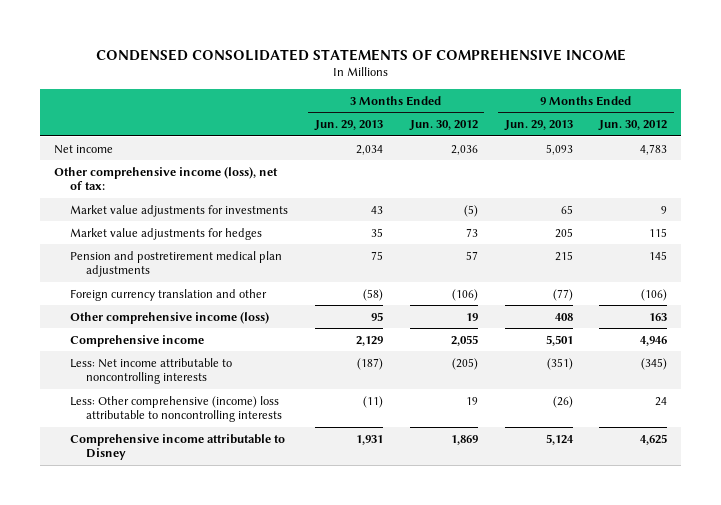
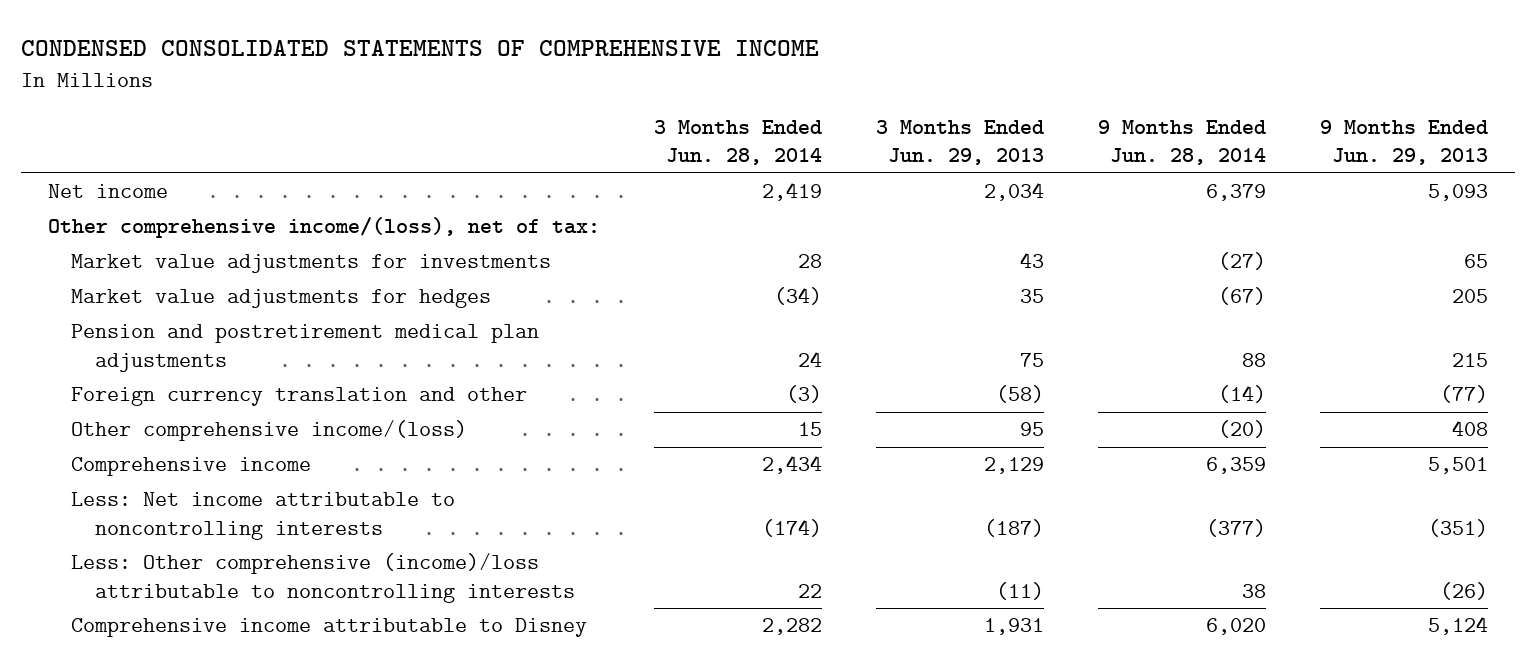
[408,120,478,132] Jun. 30, 2012 -> none
[598,120,668,132] Jun. 30, 2012 -> none
none -> [654,119,823,165] 3 Months Ended Jun. 28, 2014
none -> [1098,119,1267,165] 9 Months Ended Jun. 28, 2014
[53,166,278,191] Other comprehensive income (loss), net of tax: -> [48,217,601,239] Other comprehensive income/(loss), net of tax:
[69,311,269,324] Other comprehensive income (loss) -> [71,420,468,442] Other comprehensive income/(loss)
[69,395,282,423] Less: Other comprehensive (income) loss attributable to noncontrolling interests -> [71,553,575,603] Less: Other comprehensive (income)/loss attributable to noncontrolling interests

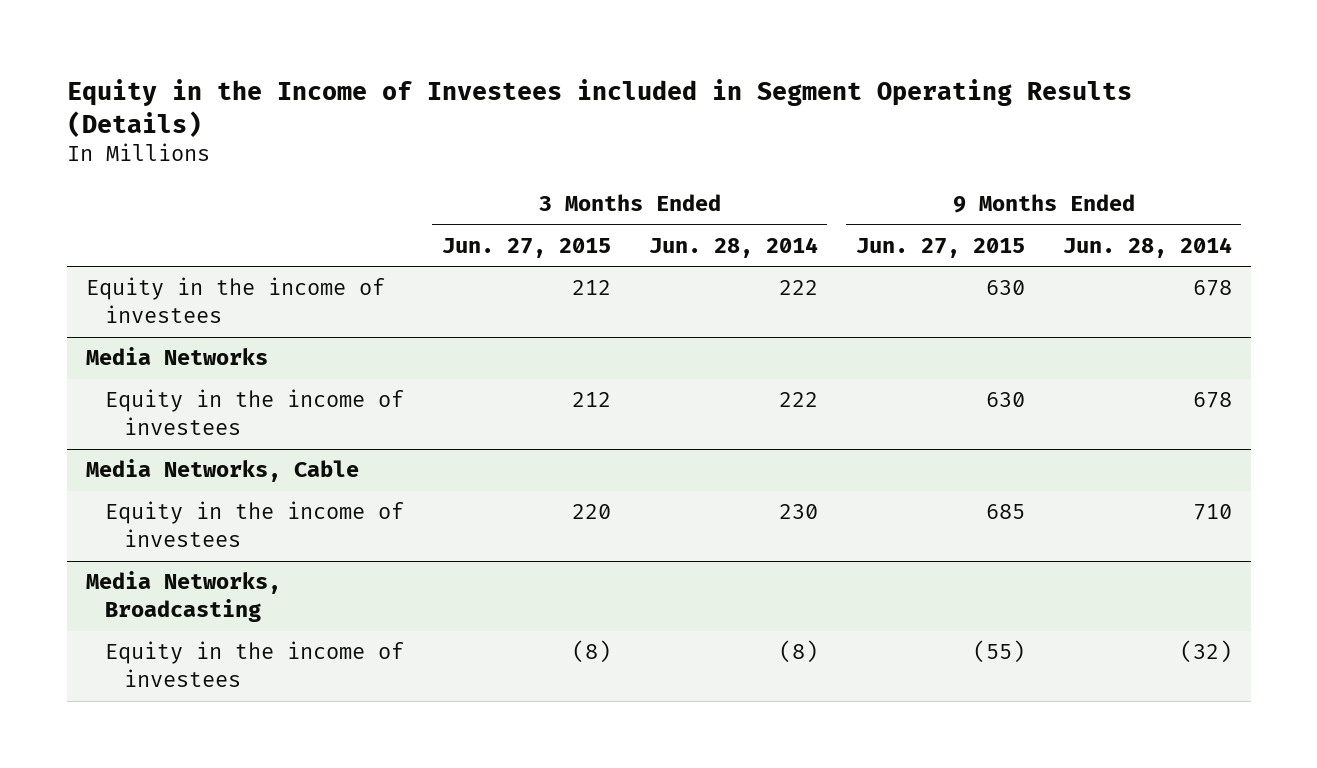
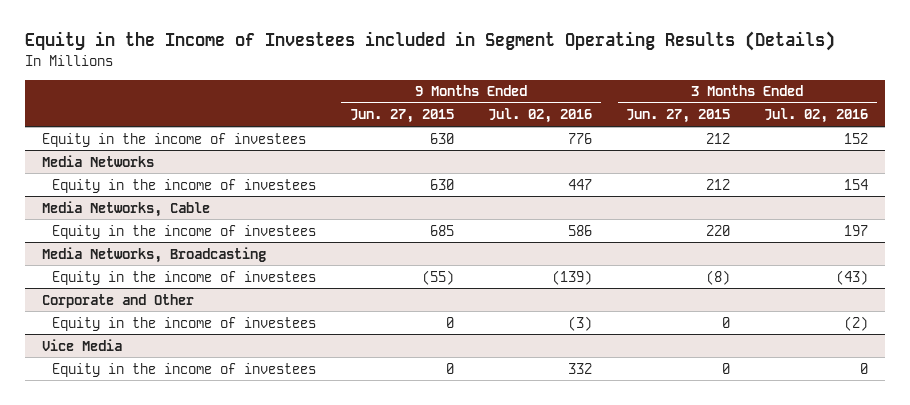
[648,236,818,258] Jun. 28, 2014 -> none
[1062,236,1232,258] Jun. 28, 2014 -> none
none -> [487,108,592,124] Jul. 02, 2016
none -> [764,108,869,124] Jul. 02, 2016
none -> [41,293,194,308] Corporate and Other
none -> [51,316,316,331] Equity in the income of investees
none -> [41,338,122,351] Vice Media
none -> [51,362,316,377] Equity in the income of investees

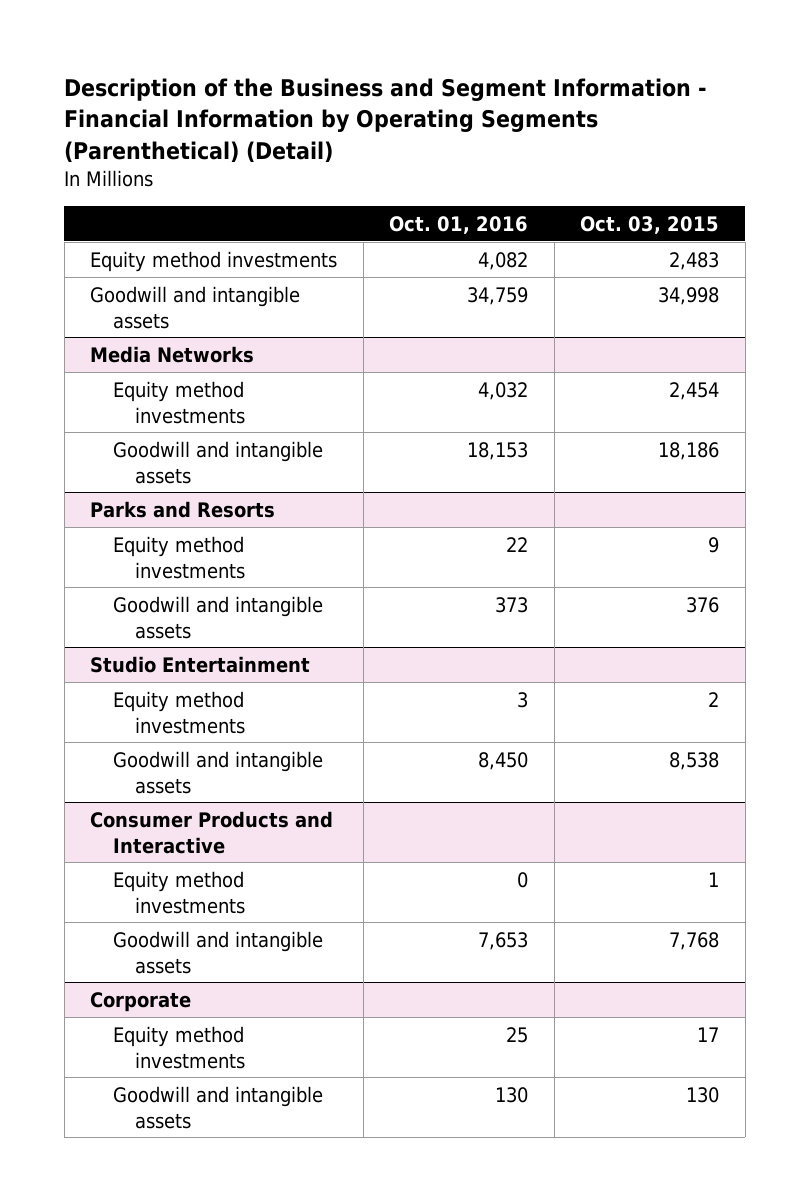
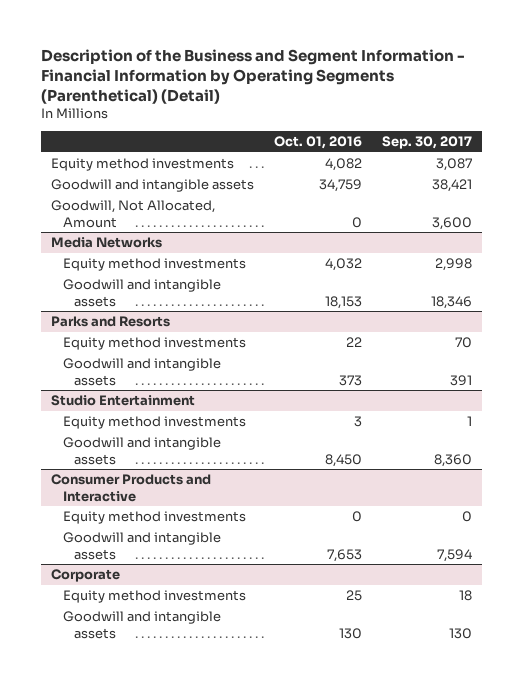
[580,215,720,234] Oct. 03, 2015 -> none
none -> [381,136,472,150] Sep. 30, 2017
none -> [51,200,216,228] Goodwill, Not Allocated, Amount

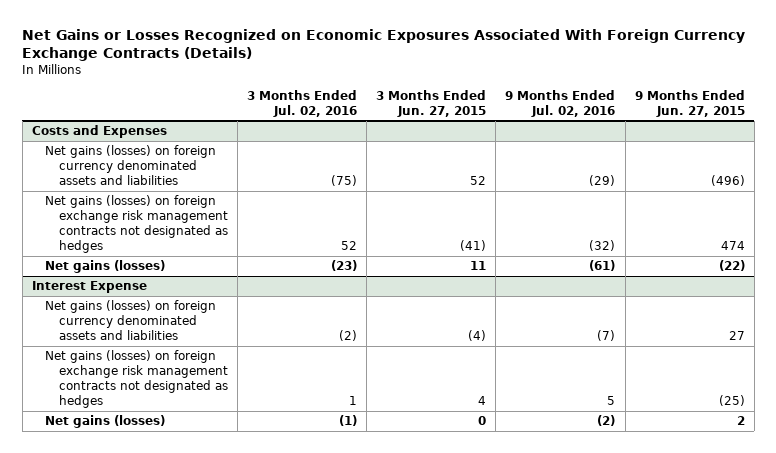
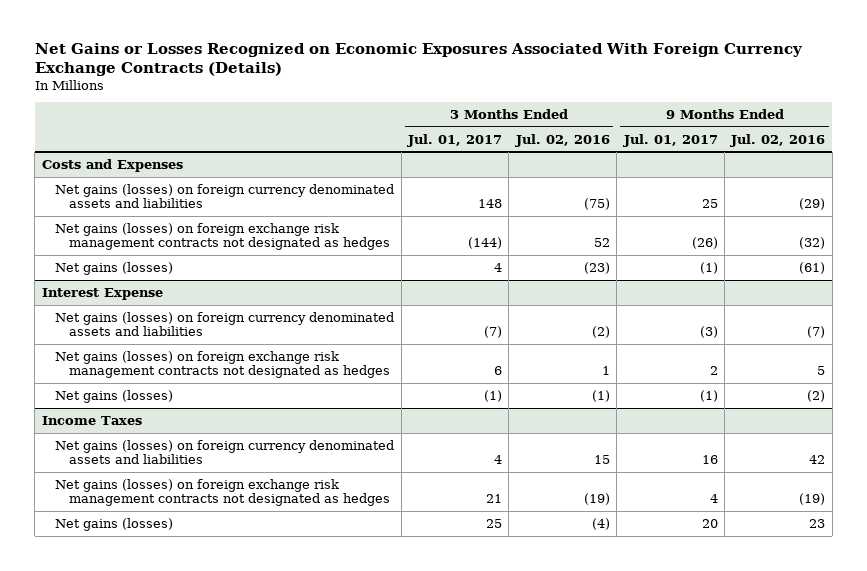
[376,89,487,117] 3 Months Ended Jun. 27, 2015 -> none
[634,89,745,117] 9 Months Ended Jun. 27, 2015 -> none
none -> [406,133,502,147] Jul. 01, 2017
none -> [622,133,718,147] Jul. 01, 2017
none -> [41,415,142,425] Income Taxes
none -> [55,439,395,465] Net gains (losses) on foreign currency denominated assets and liabilities
none -> [55,478,390,507] Net gains (losses) on foreign exchange risk management contracts not designated as hedges
none -> [55,517,174,531] Net gains (losses)

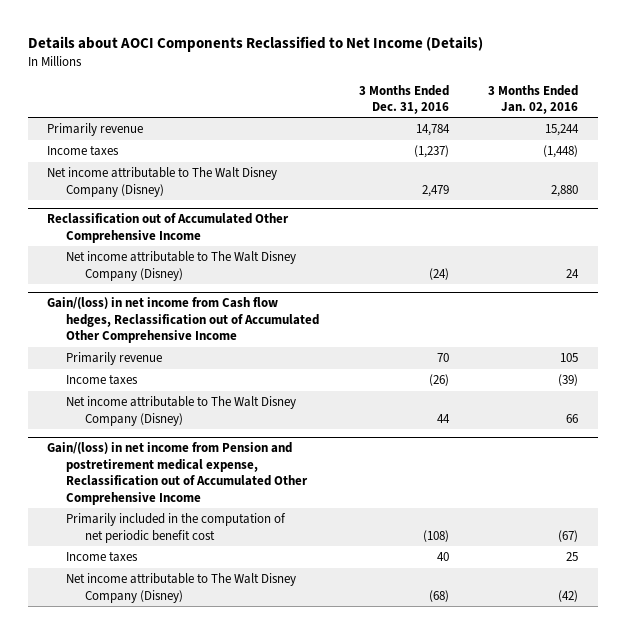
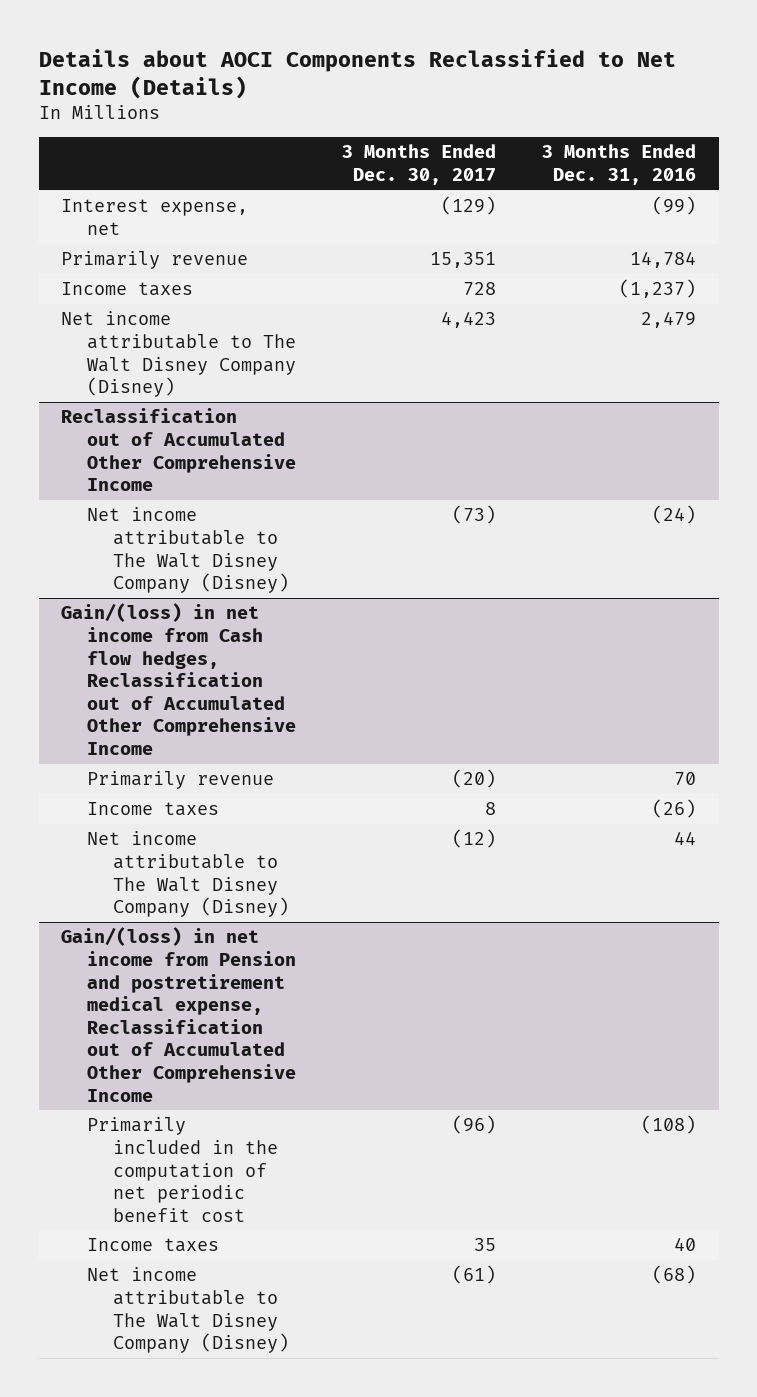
[488,84,579,115] 3 Months Ended Jan. 02, 2016 -> none
none -> [342,144,497,185] 3 Months Ended Dec. 30, 2017
none -> [61,199,249,235] Interest expense, net

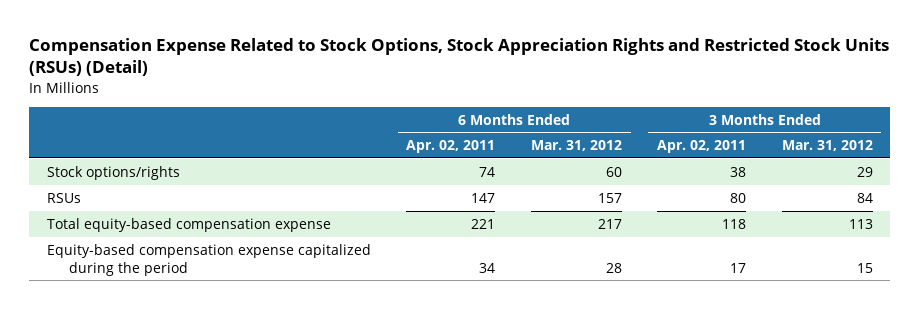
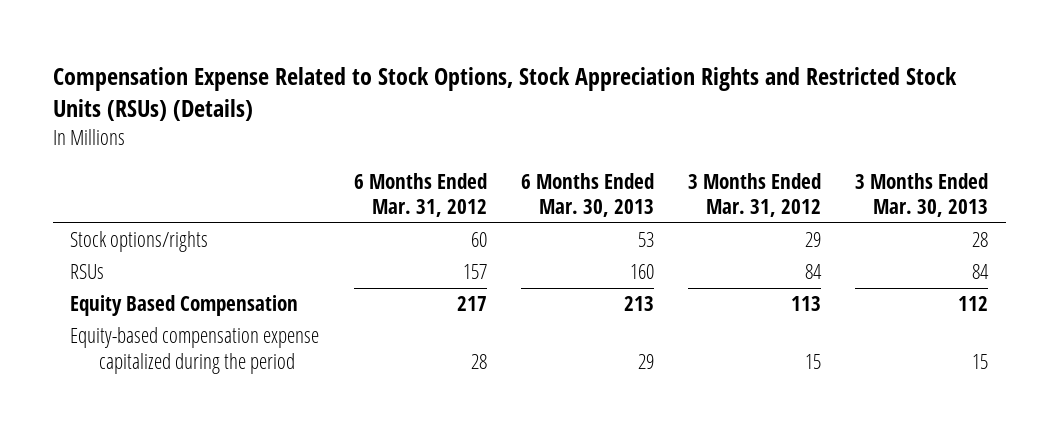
[29,38,890,77] Compensation Expense Related to Stock Options, Stock Appreciation Rights and Restricted Stock Units (RSUs) (Detail) -> [53,67,958,122] Compensation Expense Related to Stock Options, Stock Appreciation Rights and Restricted Stock Units (RSUs) (Details)
[406,140,496,154] Apr. 02, 2011 -> none
[657,140,747,154] Apr. 02, 2011 -> none
none -> [520,173,654,218] 6 Months Ended Mar. 30, 2013
none -> [855,173,989,218] 3 Months Ended Mar. 30, 2013
[47,217,332,232] Total equity-based compensation expense -> [70,295,299,317] Equity Based Compensation

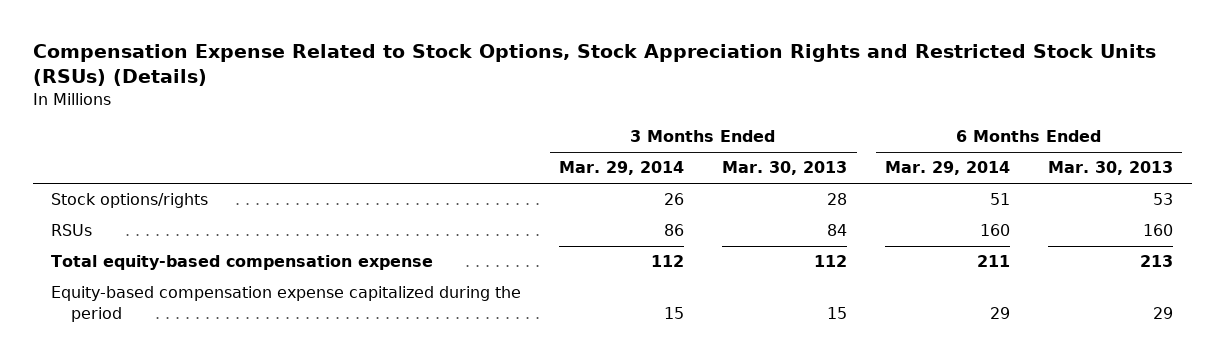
[353,173,487,218] 6 Months Ended Mar. 31, 2012 -> none
[688,173,822,218] 3 Months Ended Mar. 31, 2012 -> none
none -> [559,161,685,176] Mar. 29, 2014
none -> [885,161,1011,176] Mar. 29, 2014
[70,295,299,317] Equity Based Compensation -> [51,255,434,271] Total equity-based compensation expense

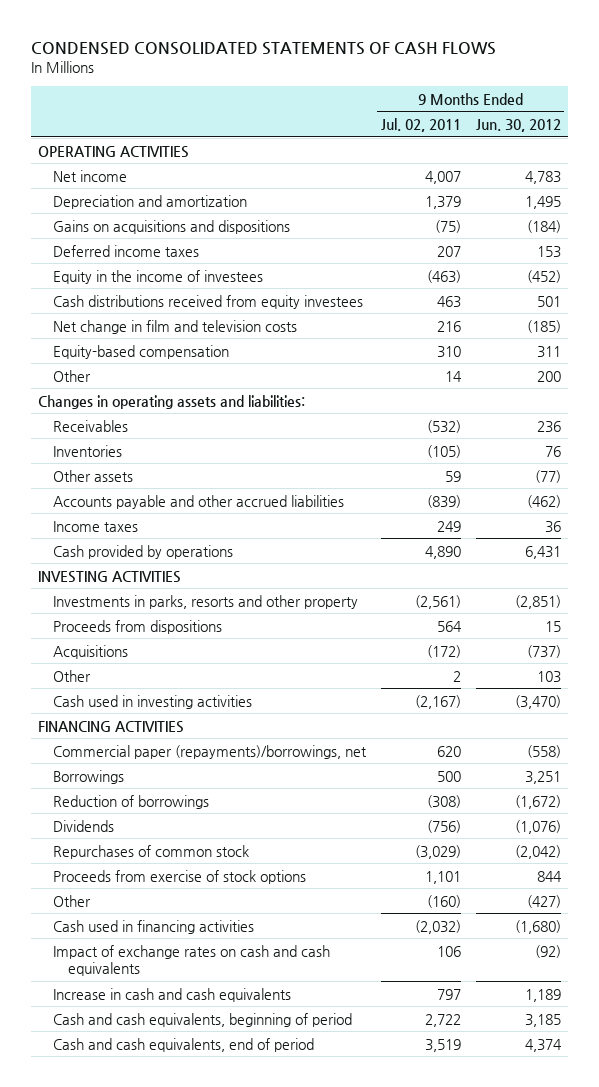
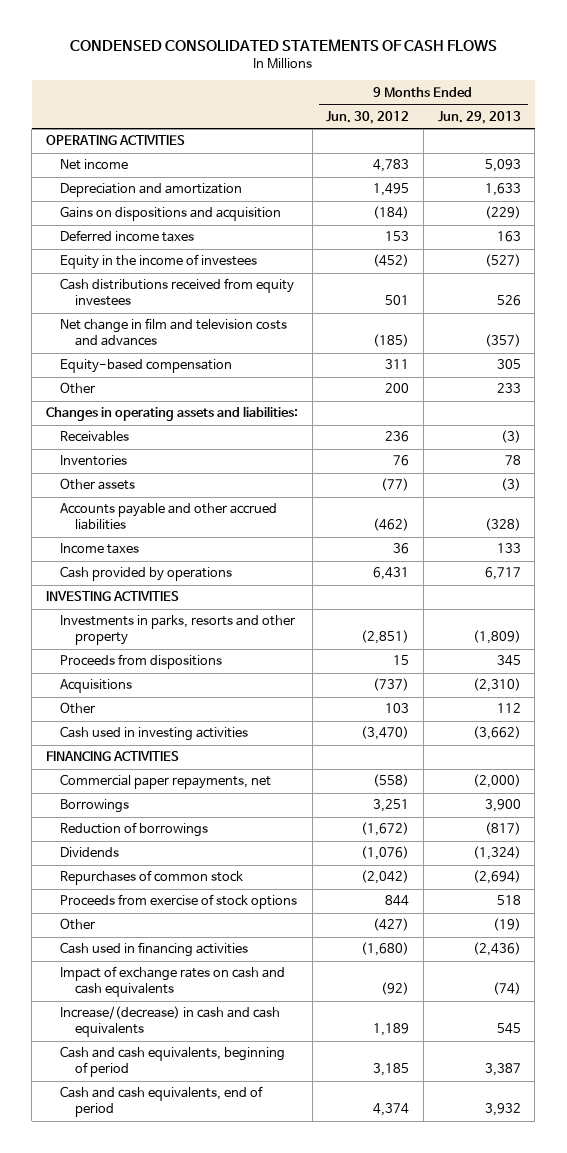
[380,118,461,133] Jul. 02, 2011 -> none
none -> [437,110,521,124] Jun. 29, 2013
[53,219,291,234] Gains on acquisitions and dispositions -> [60,206,282,222] Gains on dispositions and acquisition
[53,319,298,334] Net change in film and television costs -> [60,318,288,347] Net change in film and television costs and advances
[53,744,368,759] Commercial paper (repayments)/borrowings, net -> [60,774,272,790] Commercial paper repayments, net
[53,987,292,1002] Increase in cash and cash equivalents -> [60,1006,281,1038] Increase/(decrease) in cash and cash equivalents

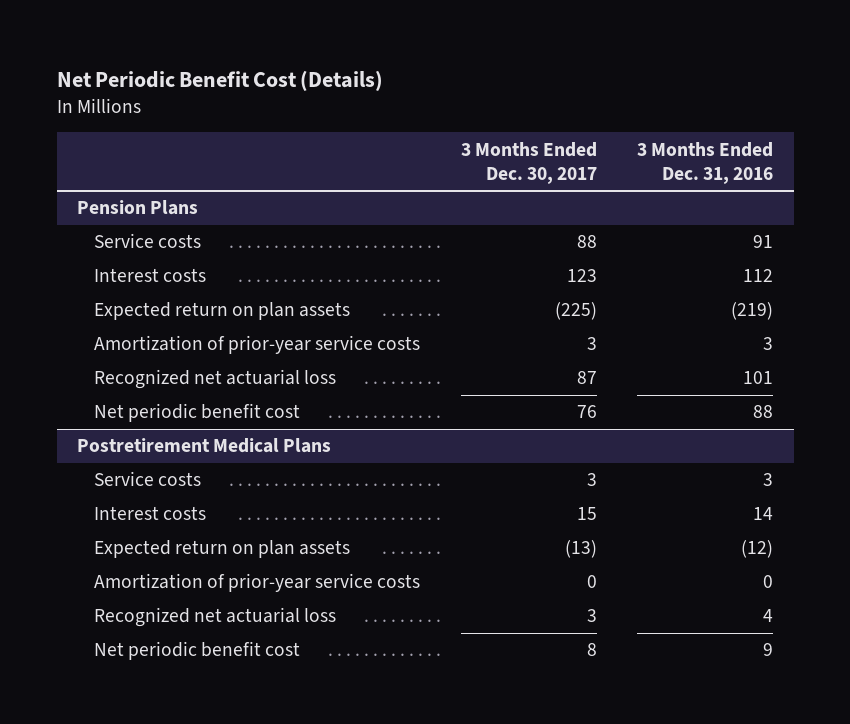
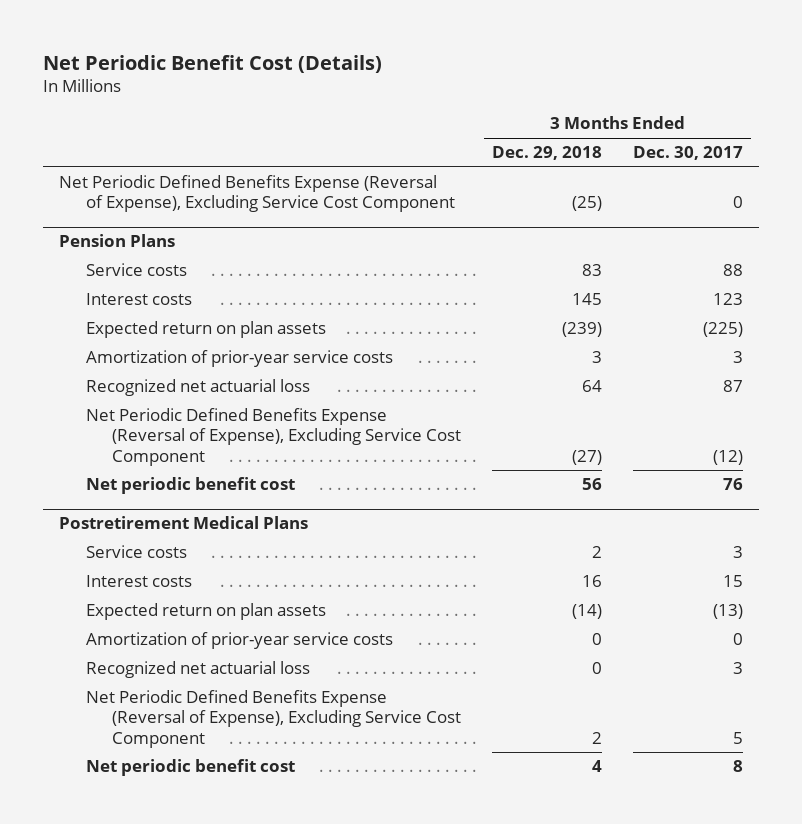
[637,141,774,184] 3 Months Ended Dec. 31, 2016 -> none
none -> [492,146,603,161] Dec. 29, 2018
none -> [58,175,455,213] Net Periodic Defined Benefits Expense (Reversal of Expense), Excluding Service Cost Component
none -> [85,408,462,466] Net Periodic Defined Benefits Expense (Reversal of Expense), Excluding Service Cost Component
none -> [85,690,462,748] Net Periodic Defined Benefits Expense (Reversal of Expense), Excluding Service Cost Component

